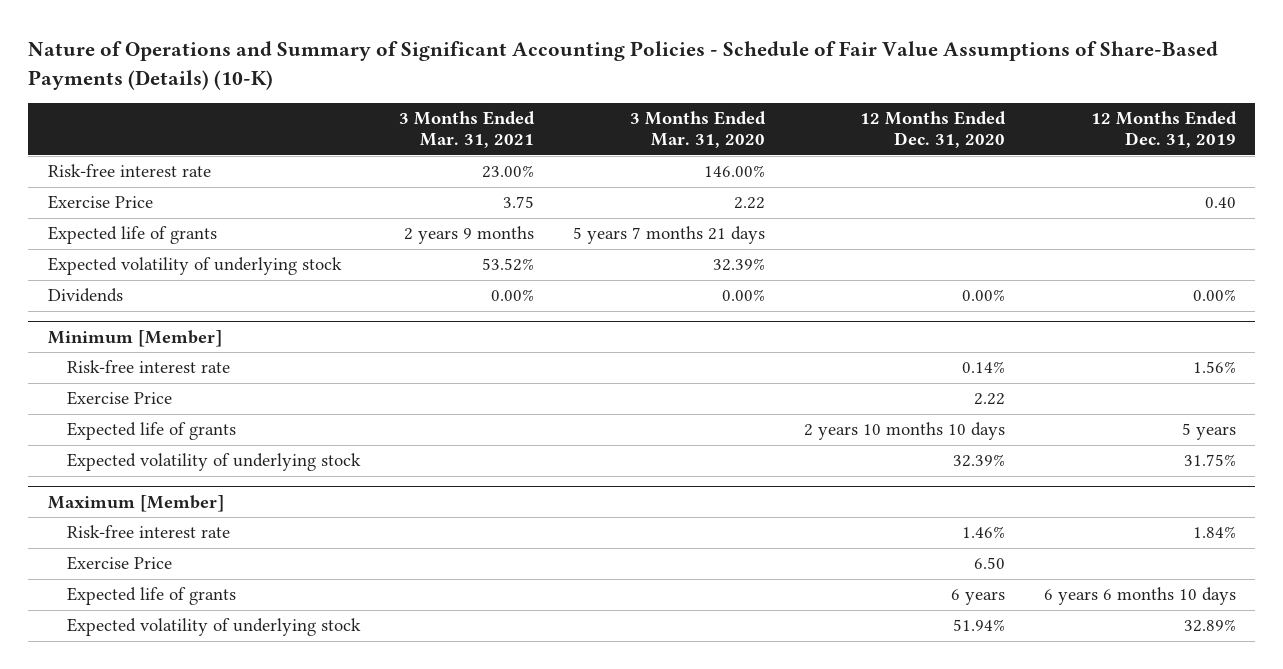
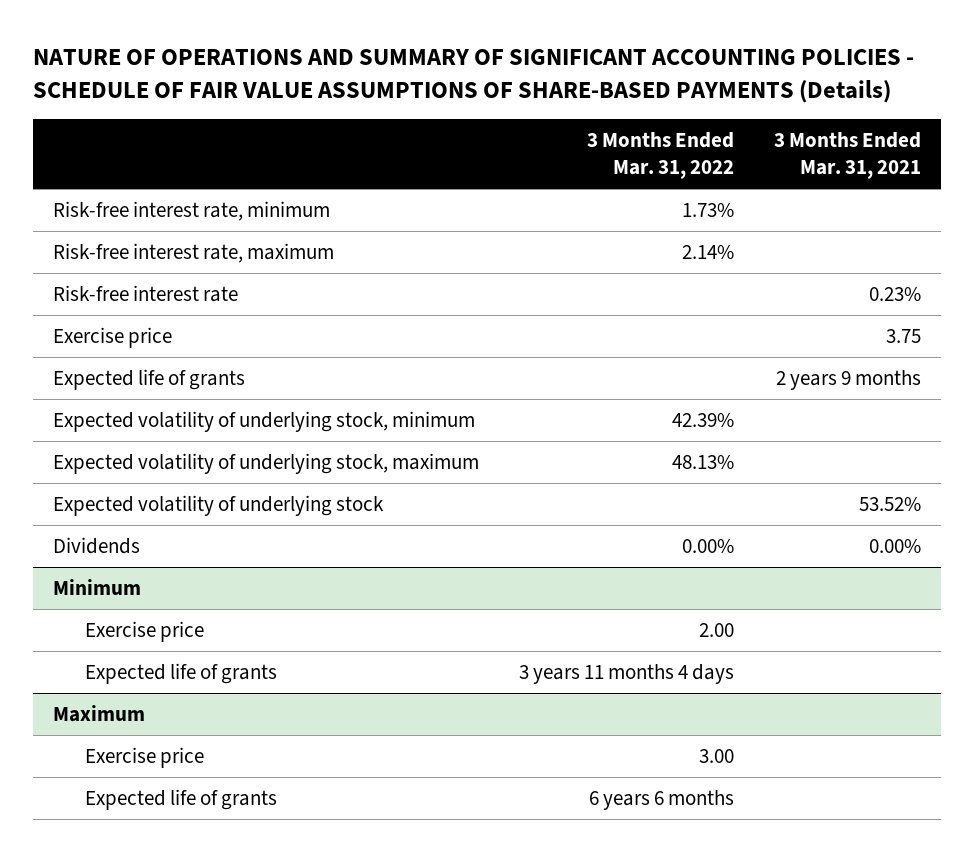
[28,41,1219,90] Nature of Operations and Summary of Significant Accounting Policies - Schedule of Fair Value Assumptions of Share-Based Payments (Details) (10-K) -> [32,49,914,104] NATURE OF OPERATIONS AND SUMMARY OF SIGNIFICANT ACCOUNTING POLICIES - SCHEDULE OF FAIR VALUE ASSUMPTIONS OF SHARE-BASED PAYMENTS (Details)
[629,111,766,149] 3 Months Ended Mar. 31, 2020 -> none
[859,111,1006,149] 12 Months Ended Dec. 31, 2020 -> none
[1090,111,1237,149] 12 Months Ended Dec. 31, 2019 -> none
none -> [586,132,734,180] 3 Months Ended Mar. 31, 2022
none -> [52,200,330,221] Risk-free interest rate, minimum
none -> [52,242,334,263] Risk-free interest rate, maximum
[481,165,534,179] 23.00% -> [869,286,922,301] 0.23%
[47,195,153,210] Exercise Price -> [52,326,172,348] Exercise price
none -> [52,410,475,432] Expected volatility of underlying stock, minimum
none -> [52,452,479,474] Expected volatility of underlying stock, maximum
[66,360,230,374] Risk-free interest rate -> none
[47,329,222,347] Minimum [Member] -> [52,578,141,595] Minimum
[66,391,172,406] Exercise Price -> [84,620,204,642] Exercise price
[66,453,361,472] Expected volatility of underlying stock -> none
[66,525,230,539] Risk-free interest rate -> none
[47,494,224,512] Maximum [Member] -> [52,704,145,722] Maximum
[66,556,172,571] Exercise Price -> [84,746,204,768] Exercise price
[66,618,361,637] Expected volatility of underlying stock -> none

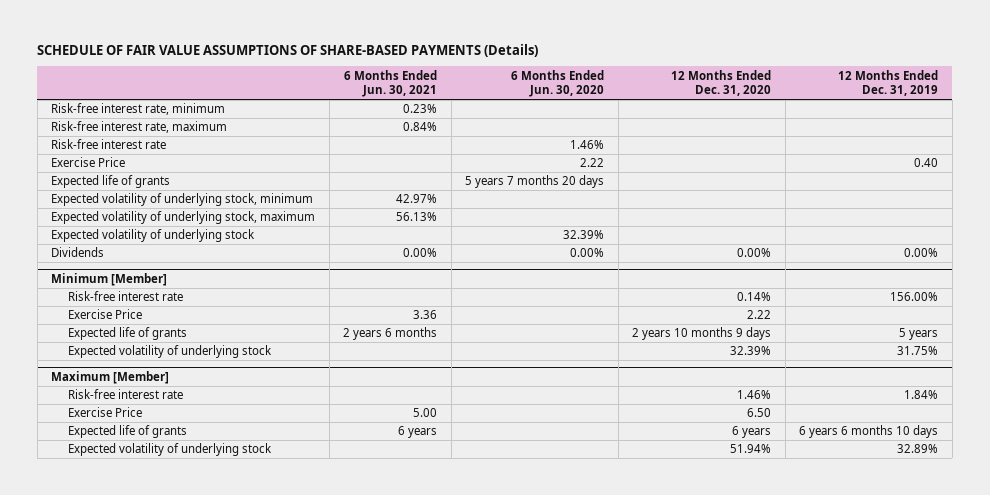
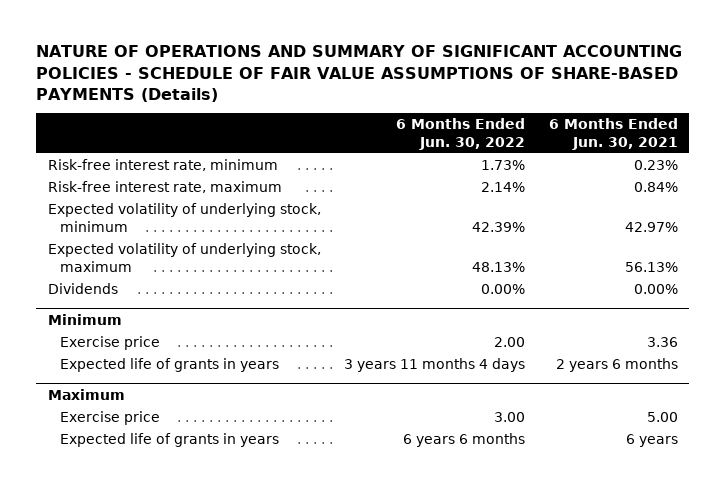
[37,43,539,57] SCHEDULE OF FAIR VALUE ASSUMPTIONS OF SHARE-BASED PAYMENTS (Details) -> [36,45,683,102] NATURE OF OPERATIONS AND SUMMARY OF SIGNIFICANT ACCOUNTING POLICIES - SCHEDULE OF FAIR VALUE ASSUMPTIONS OF SHARE-BASED PAYMENTS (Details)
[511,69,605,98] 6 Months Ended Jun. 30, 2020 -> none
[671,69,772,97] 12 Months Ended Dec. 31, 2020 -> none
[838,69,939,97] 12 Months Ended Dec. 31, 2019 -> none
none -> [396,118,526,150] 6 Months Ended Jun. 30, 2022
[51,139,167,150] Risk-free interest rate -> none
[51,157,126,168] Exercise Price -> none
[51,175,171,189] Expected life of grants -> none
[51,229,256,243] Expected volatility of underlying stock -> none
[67,291,183,302] Risk-free interest rate -> none
[67,345,272,359] Expected volatility of underlying stock -> none
[67,389,183,400] Risk-free interest rate -> none
[67,443,272,457] Expected volatility of underlying stock -> none
[51,272,168,286] Minimum [Member] -> [48,313,123,325] Minimum
[67,309,142,320] Exercise Price -> [60,335,161,350] Exercise price
[67,327,187,341] Expected life of grants -> [60,357,280,372] Expected life of grants in years
[51,370,170,384] Maximum [Member] -> [48,388,126,400] Maximum
[67,407,142,418] Exercise Price -> [60,410,161,425] Exercise price
[67,425,187,439] Expected life of grants -> [60,432,280,447] Expected life of grants in years

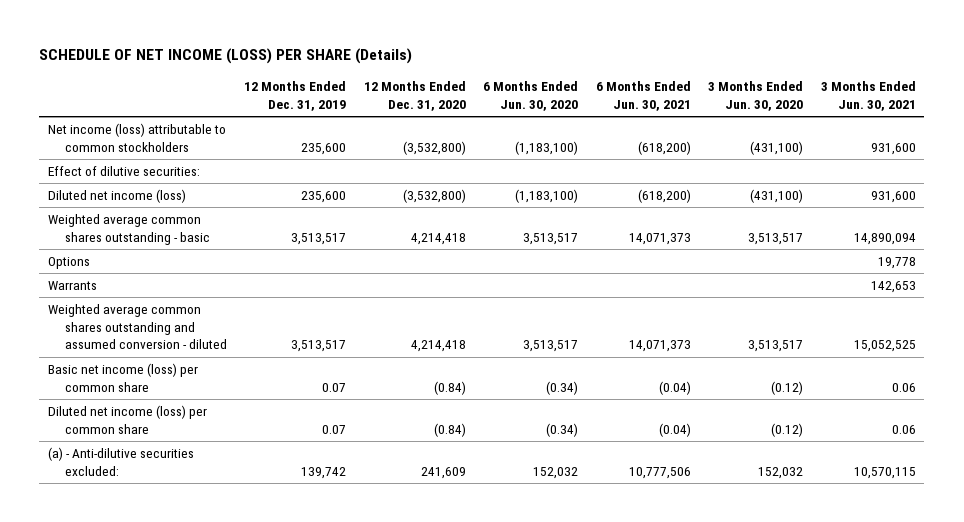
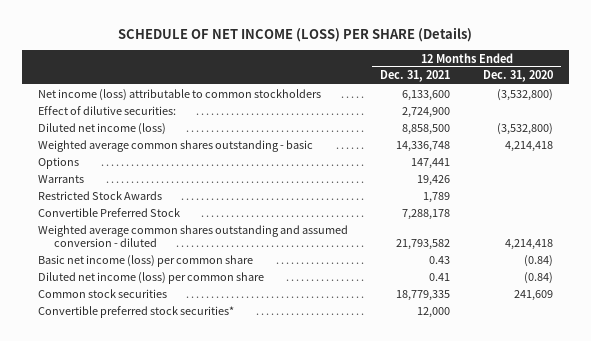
[244,81,347,111] 12 Months Ended Dec. 31, 2019 -> none
[483,81,579,111] 6 Months Ended Jun. 30, 2020 -> none
[595,81,691,111] 6 Months Ended Jun. 30, 2021 -> none
[708,81,804,111] 3 Months Ended Jun. 30, 2020 -> none
[820,81,916,111] 3 Months Ended Jun. 30, 2021 -> none
none -> [380,70,451,83] Dec. 31, 2021
none -> [37,190,162,200] Restricted Stock Awards
none -> [37,207,180,217] Convertible Preferred Stock
[48,447,195,476] (a) - Anti-dilutive securities excluded: -> [37,288,167,298] Common stock securities
none -> [37,305,234,318] Convertible preferred stock securities*

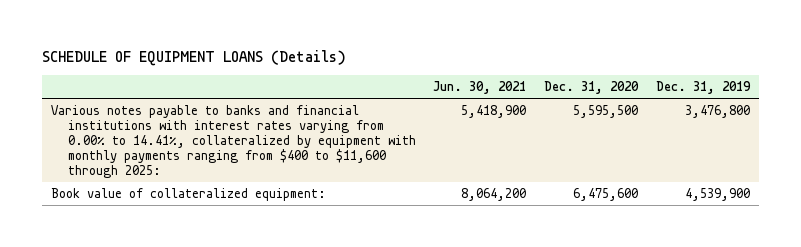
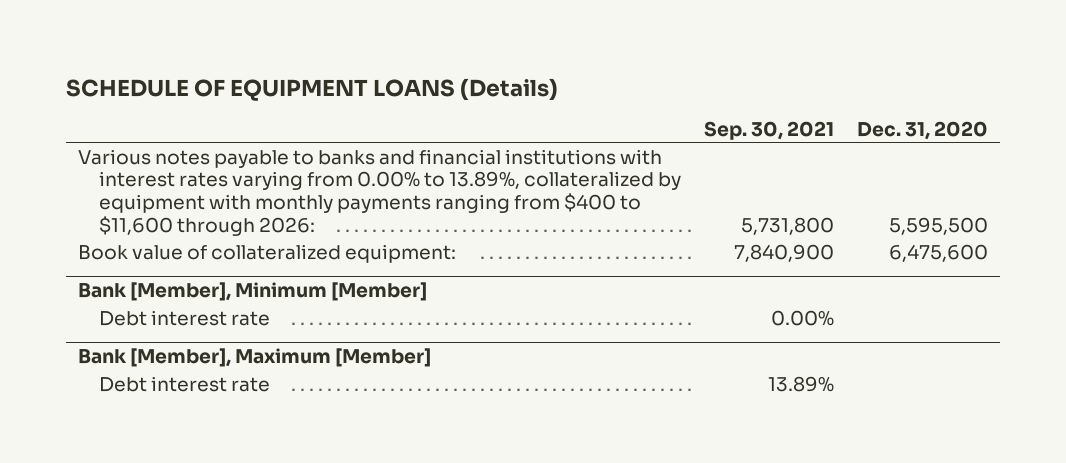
[433,80,527,94] Jun. 30, 2021 -> none
[655,80,751,94] Dec. 31, 2019 -> none
none -> [703,120,834,140] Sep. 30, 2021
[50,105,416,178] Various notes payable to banks and financial institutions with interest rates varying from 0.00% to 14.41%, collateralized by equipment with monthly payments ranging from $400 to $11,600 through 2025: -> [78,148,681,236] Various notes payable to banks and financial institutions with interest rates varying from 0.00% to 13.89%, collateralized by equipment with monthly payments ranging from $400 to $11,600 through 2026:
none -> [78,281,428,301] Bank [Member], Minimum [Member]
none -> [98,309,270,326] Debt interest rate
none -> [78,347,432,367] Bank [Member], Maximum [Member]
none -> [98,375,270,392] Debt interest rate

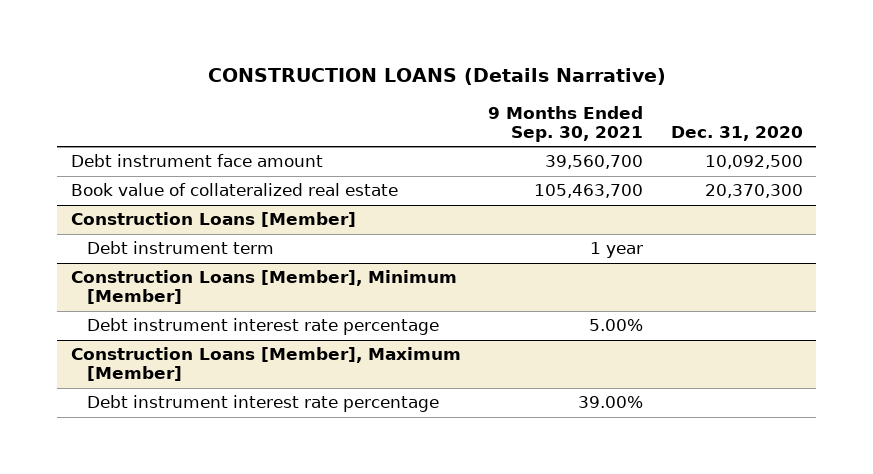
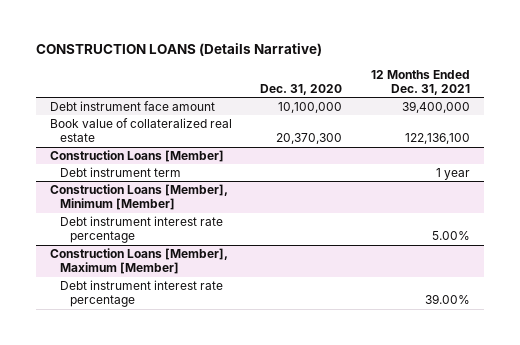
[488,105,644,142] 9 Months Ended Sep. 30, 2021 -> none
none -> [370,69,470,95] 12 Months Ended Dec. 31, 2021
[704,155,803,170] 10,092,500 -> [278,102,343,114] 10,100,000

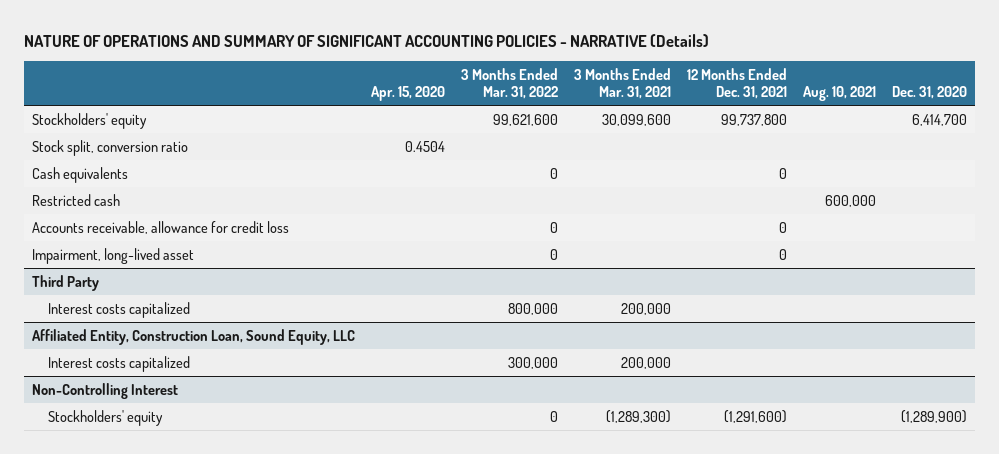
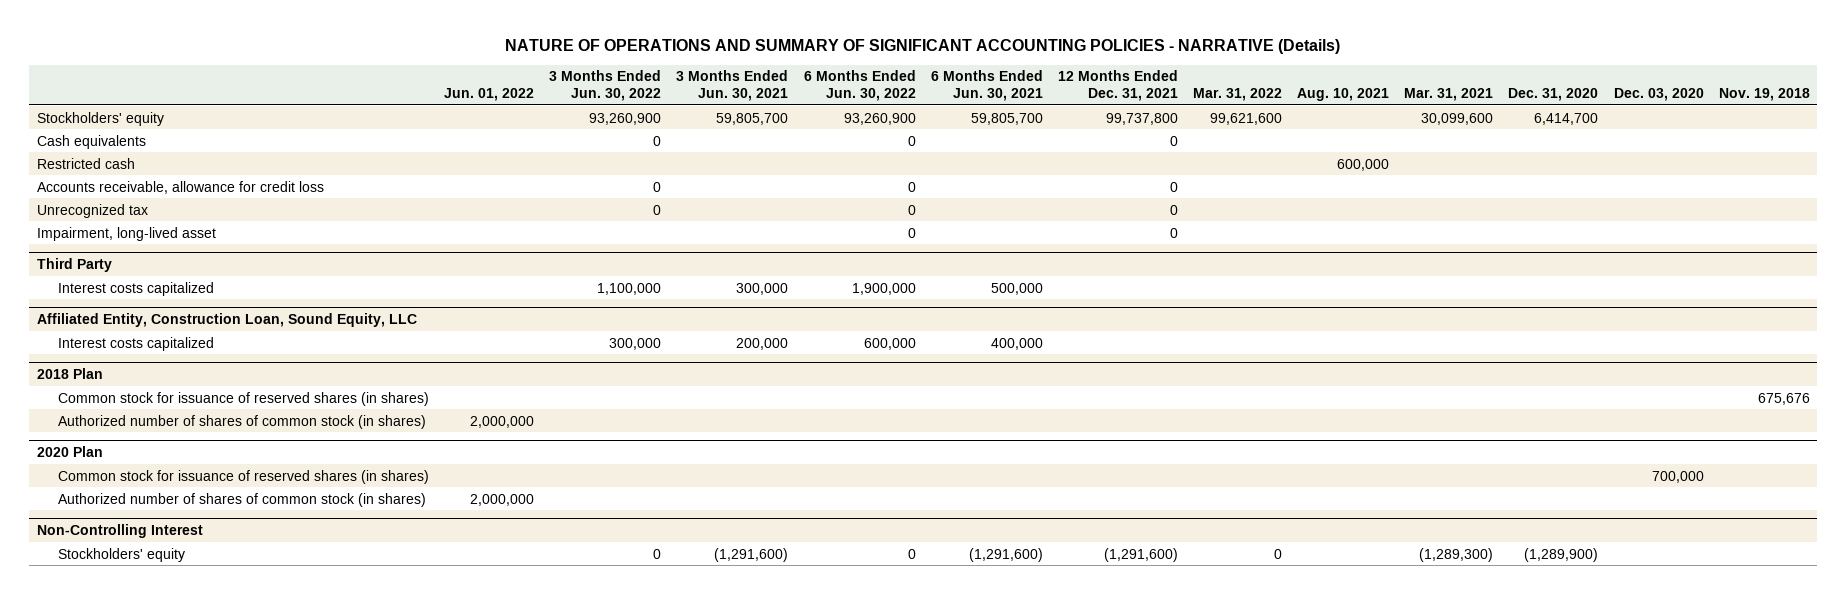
[371,85,446,101] Apr. 15, 2020 -> none
[461,67,559,99] 3 Months Ended Mar. 31, 2022 -> none
[574,67,672,99] 3 Months Ended Mar. 31, 2021 -> none
none -> [444,87,535,101] Jun. 01, 2022
none -> [549,70,662,101] 3 Months Ended Jun. 30, 2022
none -> [676,70,789,101] 3 Months Ended Jun. 30, 2021
none -> [803,70,916,101] 6 Months Ended Jun. 30, 2022
none -> [930,70,1043,101] 6 Months Ended Jun. 30, 2021
none -> [1193,87,1283,101] Mar. 31, 2022
none -> [1404,87,1494,101] Mar. 31, 2021
none -> [1613,87,1704,101] Dec. 03, 2020
none -> [1718,87,1810,101] Nov. 19, 2018
[32,139,189,156] Stock split, conversion ratio -> none
none -> [36,203,148,218] Unrecognized tax
none -> [36,367,103,379] 2018 Plan
none -> [58,391,430,406] Common stock for issuance of reserved shares (in shares)
none -> [58,414,427,429] Authorized number of shares of common stock (in shares)
none -> [36,445,103,457] 2020 Plan
none -> [58,469,430,484] Common stock for issuance of reserved shares (in shares)
none -> [58,492,427,507] Authorized number of shares of common stock (in shares)

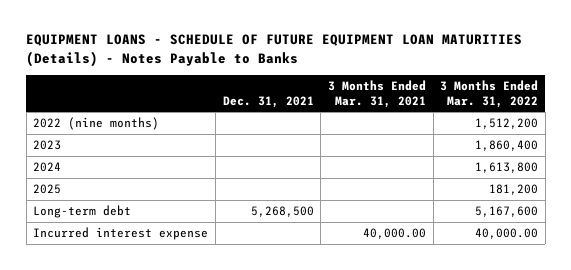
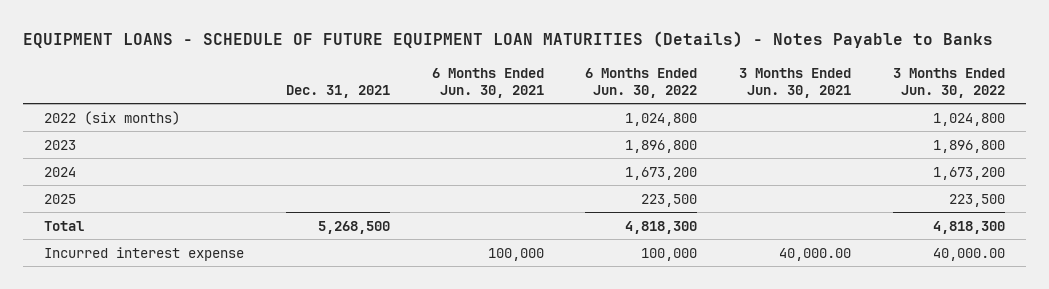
[327,79,426,108] 3 Months Ended Mar. 31, 2021 -> none
[440,79,539,108] 3 Months Ended Mar. 31, 2022 -> none
none -> [431,67,544,98] 6 Months Ended Jun. 30, 2021
none -> [585,67,698,98] 6 Months Ended Jun. 30, 2022
none -> [739,67,852,98] 3 Months Ended Jun. 30, 2021
none -> [893,67,1006,98] 3 Months Ended Jun. 30, 2022
[33,117,160,131] 2022 (nine months) -> [43,110,180,125] 2022 (six months)
[33,205,132,219] Long-term debt -> [43,220,84,231] Total

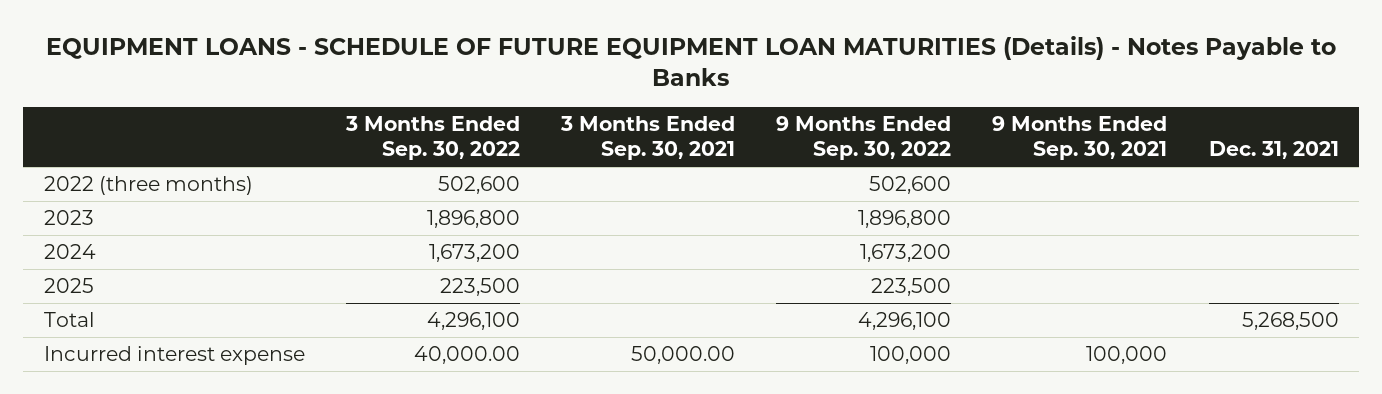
[431,67,544,98] 6 Months Ended Jun. 30, 2021 -> none
[585,67,698,98] 6 Months Ended Jun. 30, 2022 -> none
[739,67,852,98] 3 Months Ended Jun. 30, 2021 -> none
[893,67,1006,98] 3 Months Ended Jun. 30, 2022 -> none
none -> [344,115,520,161] 3 Months Ended Sep. 30, 2022
none -> [560,115,736,161] 3 Months Ended Sep. 30, 2021
none -> [776,115,952,161] 9 Months Ended Sep. 30, 2022
none -> [992,115,1168,161] 9 Months Ended Sep. 30, 2021
[43,110,180,125] 2022 (six months) -> [43,176,253,196] 2022 (three months)

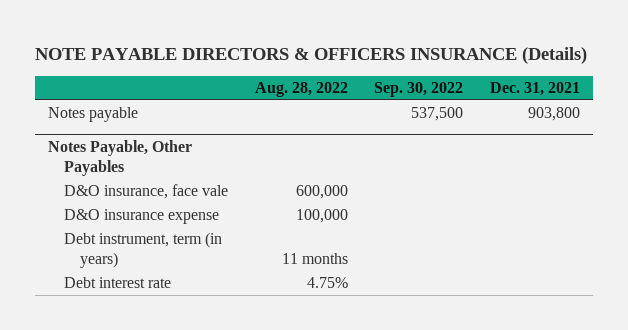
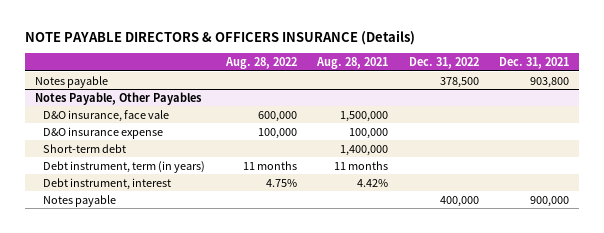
[374,81,464,97] Sep. 30, 2022 -> none
none -> [316,57,389,70] Aug. 28, 2021
none -> [408,57,479,70] Dec. 31, 2022
none -> [43,143,127,153] Short-term debt
[63,277,171,289] Debt interest rate -> [43,177,172,190] Debt instrument, interest
none -> [43,194,117,207] Notes payable

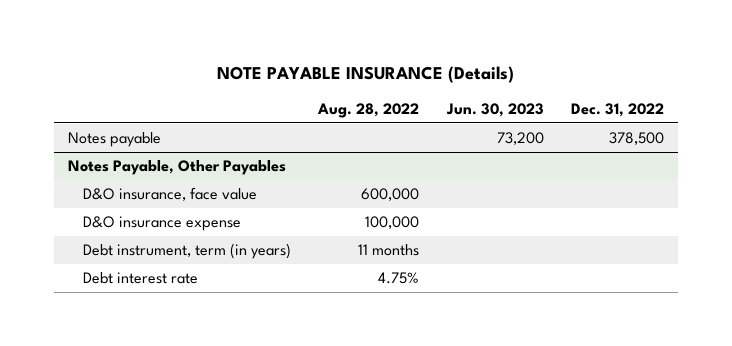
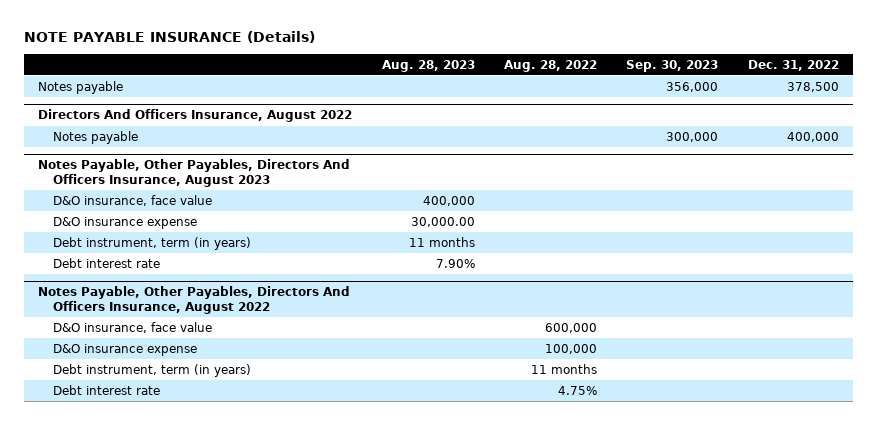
[445,102,544,117] Jun. 30, 2023 -> none
none -> [381,59,475,72] Aug. 28, 2023
none -> [626,59,719,72] Sep. 30, 2023
none -> [38,109,353,123] Directors And Officers Insurance, August 2022
none -> [52,130,138,144] Notes payable
none -> [38,159,351,187] Notes Payable, Other Payables, Directors And Officers Insurance, August 2023
none -> [52,194,212,206] D&O insurance, face value
none -> [52,216,197,229] D&O insurance expense
none -> [52,236,251,250] Debt instrument, term (in years)
none -> [52,257,160,268] Debt interest rate
[68,160,287,176] Notes Payable, Other Payables -> [38,286,351,314] Notes Payable, Other Payables, Directors And Officers Insurance, August 2022

